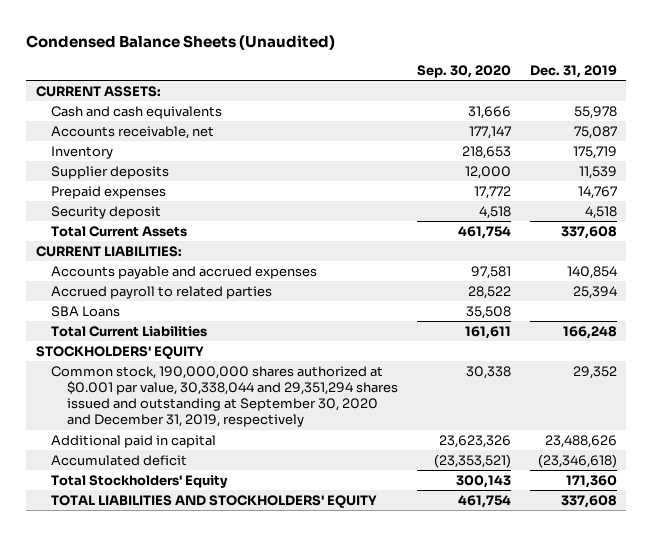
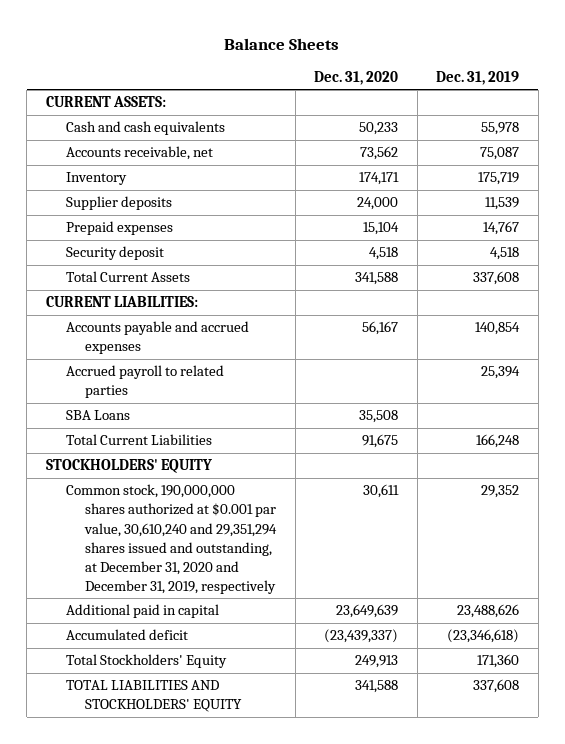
[26,34,336,50] Condensed Balance Sheets (Unaudited) -> [224,37,340,50] Balance Sheets
[416,64,511,78] Sep. 30, 2020 -> none
none -> [314,71,399,86] Dec. 31, 2020
[51,365,398,428] Common stock, 190,000,000 shares authorized at $0.001 par value, 30,338,044 and 29,351,294 shares issued and outstanding at September 30, 2020 and December 31, 2019, respectively -> [65,484,278,594] Common stock, 190,000,000 shares authorized at $0.001 par value, 30,610,240 and 29,351,294 shares issued and outstanding, at December 31, 2020 and December 31, 2019, respectively

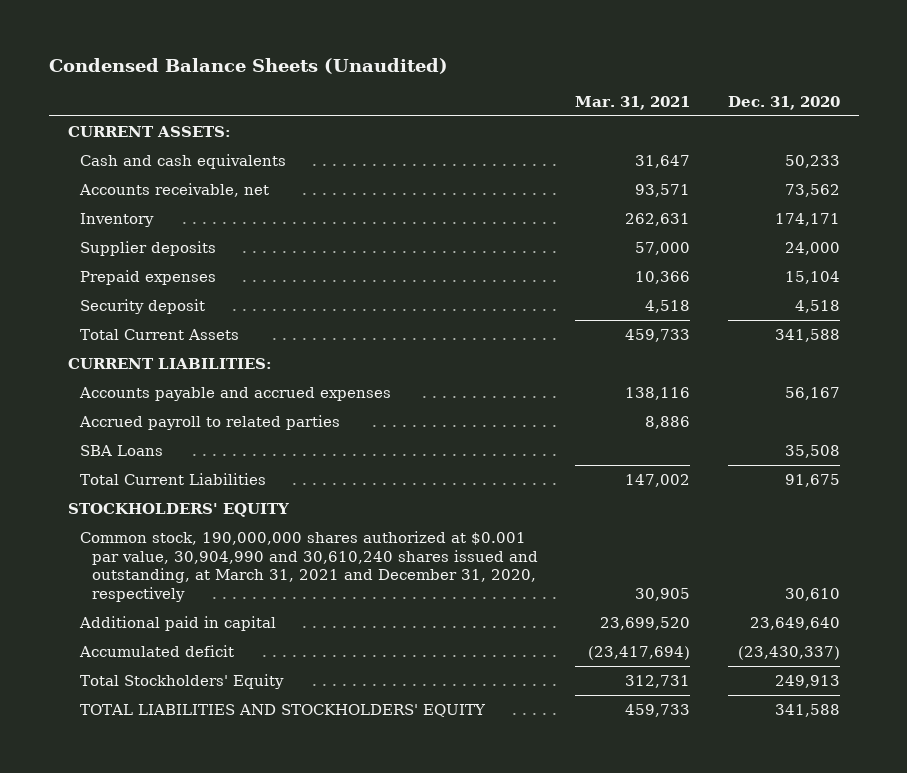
[224,37,340,50] Balance Sheets -> [48,58,448,75] Condensed Balance Sheets (Unaudited)
[436,71,520,86] Dec. 31, 2019 -> none
none -> [575,96,691,111] Mar. 31, 2021
[65,484,278,594] Common stock, 190,000,000 shares authorized at $0.001 par value, 30,610,240 and 29,351,294 shares issued and outstanding, at December 31, 2020 and December 31, 2019, respectively -> [79,530,538,602] Common stock, 190,000,000 shares authorized at $0.001 par value, 30,904,990 and 30,610,240 shares issued and outstanding, at March 31, 2021 and December 31, 2020, respectively
[363,484,400,499] 30,611 -> [784,587,840,601] 30,610
[336,604,399,619] 23,649,639 -> [749,616,840,630] 23,649,640
[324,629,399,644] (23,439,337) -> [737,645,840,660] (23,430,337)

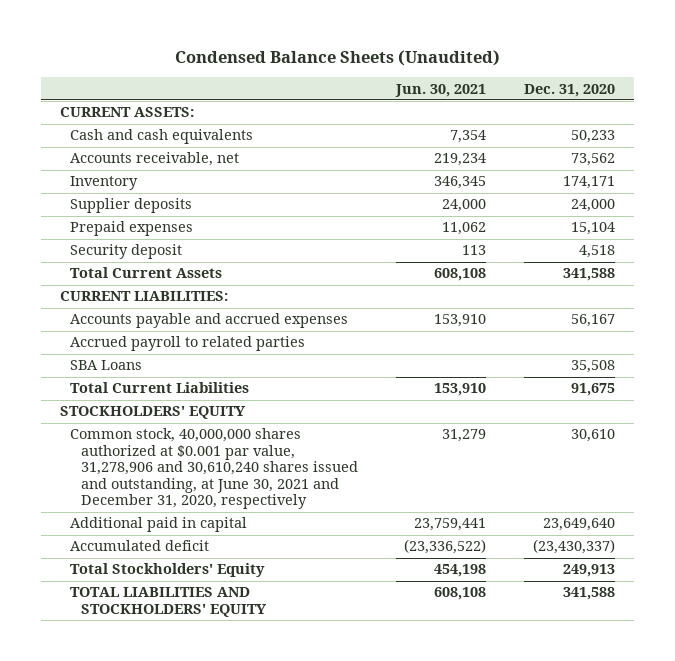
[575,96,691,111] Mar. 31, 2021 -> none
none -> [394,83,486,97] Jun. 30, 2021
[79,530,538,602] Common stock, 190,000,000 shares authorized at $0.001 par value, 30,904,990 and 30,610,240 shares issued and outstanding, at March 31, 2021 and December 31, 2020, respectively -> [70,428,358,510] Common stock, 40,000,000 shares authorized at $0.001 par value, 31,278,906 and 30,610,240 shares issued and outstanding, at June 30, 2021 and December 31, 2020, respectively

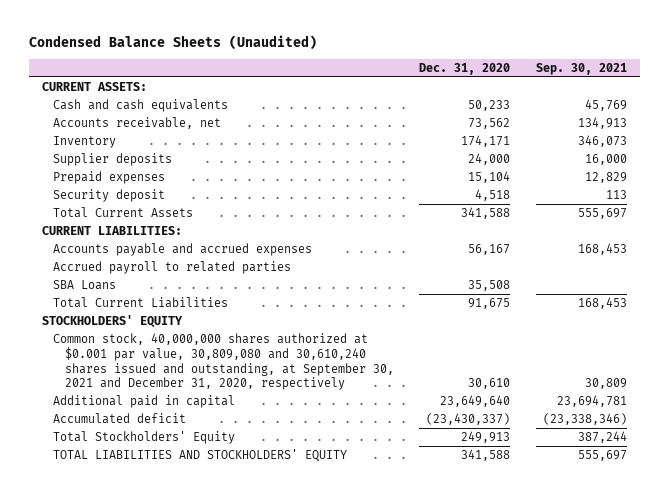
[394,83,486,97] Jun. 30, 2021 -> none
none -> [536,62,628,75] Sep. 30, 2021
[70,428,358,510] Common stock, 40,000,000 shares authorized at $0.001 par value, 31,278,906 and 30,610,240 shares issued and outstanding, at June 30, 2021 and December 31, 2020, respectively -> [53,332,394,391] Common stock, 40,000,000 shares authorized at $0.001 par value, 30,809,080 and 30,610,240 shares issued and outstanding, at September 30, 2021 and December 31, 2020, respectively

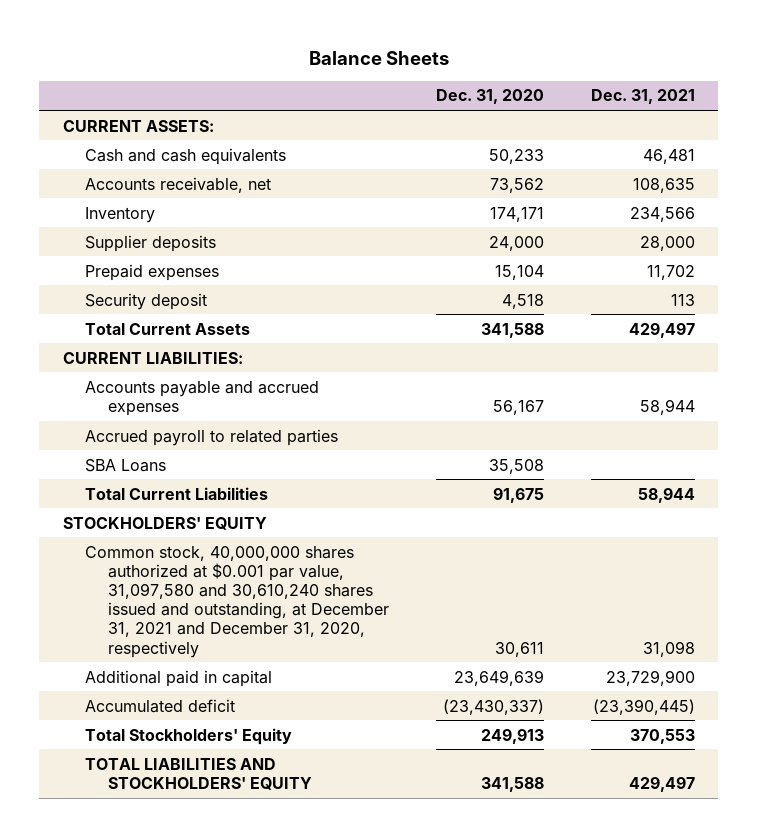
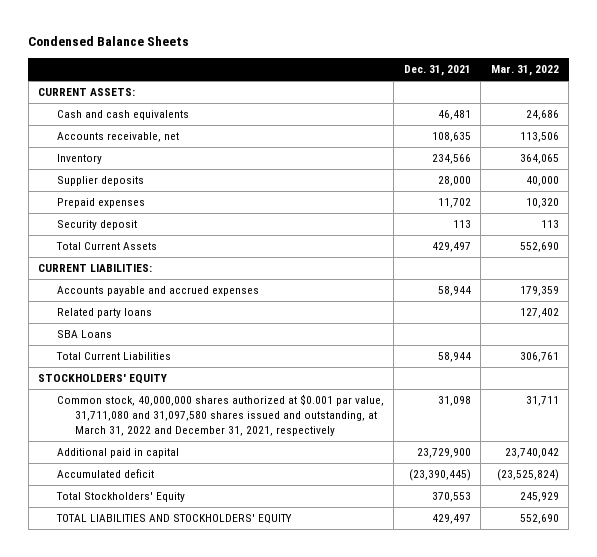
[308,50,449,65] Balance Sheets -> [28,36,190,47] Condensed Balance Sheets
[435,89,544,105] Dec. 31, 2020 -> none
none -> [490,65,559,77] Mar. 31, 2022
[85,428,339,446] Accrued payroll to related parties -> none
none -> [56,308,152,319] Related party loans
[85,545,389,658] Common stock, 40,000,000 shares authorized at $0.001 par value, 31,097,580 and 30,610,240 shares issued and outstanding, at December 31, 2021 and December 31, 2020, respectively -> [56,394,384,437] Common stock, 40,000,000 shares authorized at $0.001 par value, 31,711,080 and 31,097,580 shares issued and outstanding, at March 31, 2022 and December 31, 2021, respectively

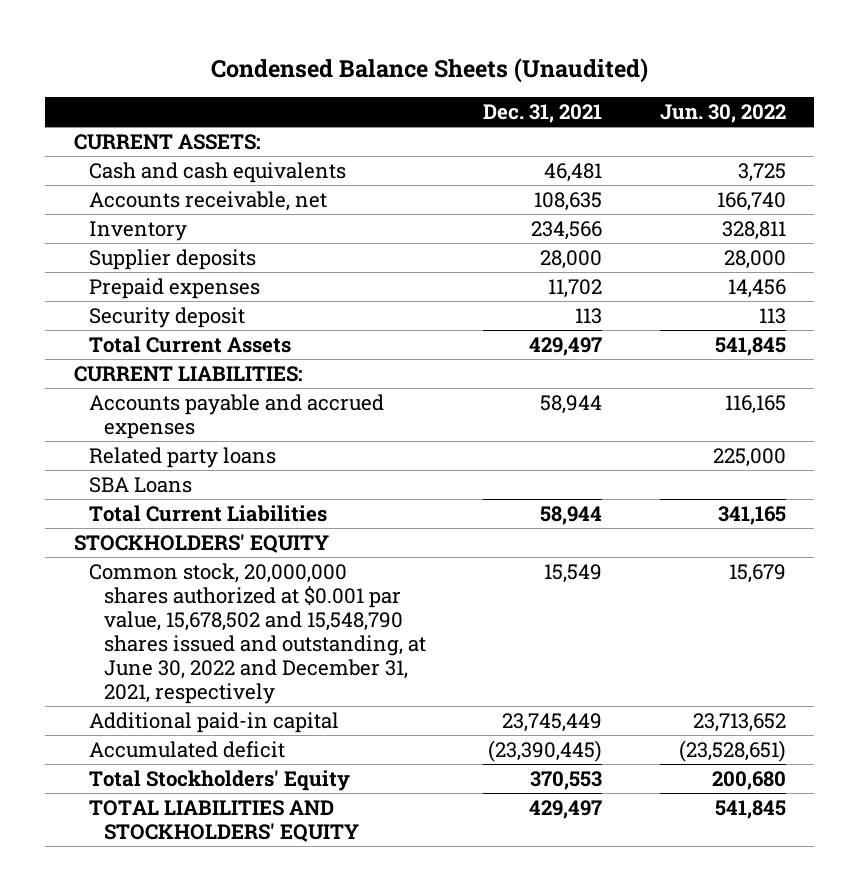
[28,36,190,47] Condensed Balance Sheets -> [210,57,648,83] Condensed Balance Sheets (Unaudited)
[490,65,559,77] Mar. 31, 2022 -> none
none -> [659,103,786,123] Jun. 30, 2022
[56,394,384,437] Common stock, 40,000,000 shares authorized at $0.001 par value, 31,711,080 and 31,097,580 shares issued and outstanding, at March 31, 2022 and December 31, 2021, respectively -> [88,562,426,704] Common stock, 20,000,000 shares authorized at $0.001 par value, 15,678,502 and 15,548,790 shares issued and outstanding, at June 30, 2022 and December 31, 2021, respectively
[437,396,471,407] 31,098 -> [544,563,603,583] 15,549
[56,448,179,459] Additional paid in capital -> [88,711,339,733] Additional paid-in capital
[416,448,471,459] 23,729,900 -> [502,712,603,732] 23,745,449

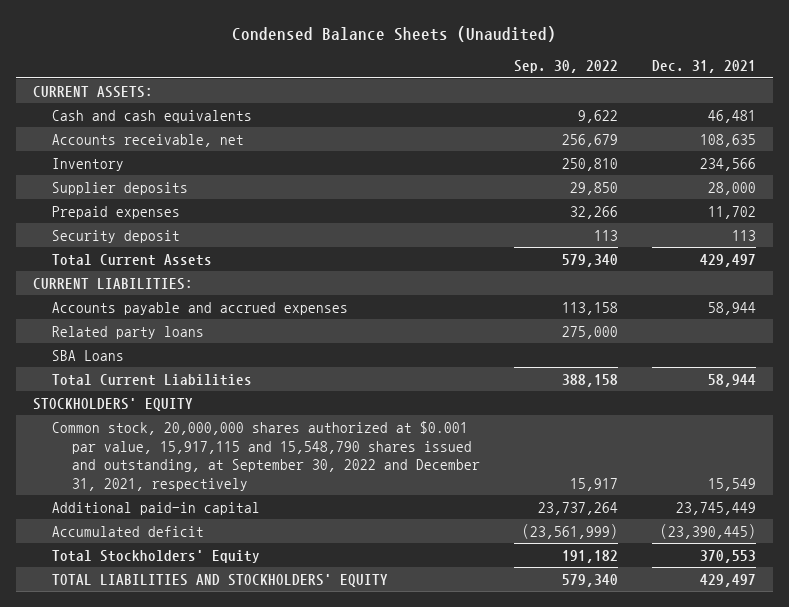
[659,103,786,123] Jun. 30, 2022 -> none
none -> [513,60,618,74] Sep. 30, 2022
[88,562,426,704] Common stock, 20,000,000 shares authorized at $0.001 par value, 15,678,502 and 15,548,790 shares issued and outstanding, at June 30, 2022 and December 31, 2021, respectively -> [52,420,480,492] Common stock, 20,000,000 shares authorized at $0.001 par value, 15,917,115 and 15,548,790 shares issued and outstanding, at September 30, 2022 and December 31, 2021, respectively

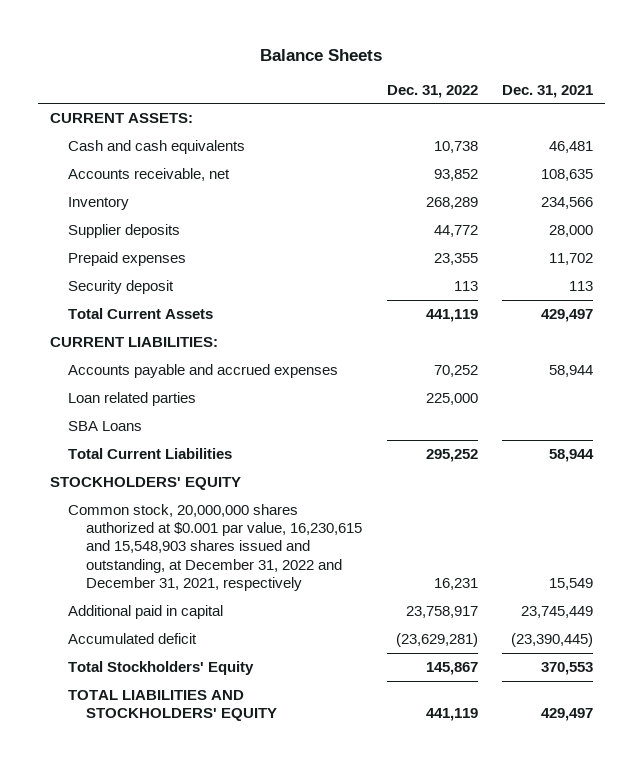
[232,25,557,42] Condensed Balance Sheets (Unaudited) -> [260,48,383,61] Balance Sheets
[513,60,618,74] Sep. 30, 2022 -> none
none -> [386,84,478,98] Dec. 31, 2022
[52,325,205,339] Related party loans -> [67,391,196,406] Loan related parties
[52,420,480,492] Common stock, 20,000,000 shares authorized at $0.001 par value, 15,917,115 and 15,548,790 shares issued and outstanding, at September 30, 2022 and December 31, 2021, respectively -> [67,503,363,591] Common stock, 20,000,000 shares authorized at $0.001 par value, 16,230,615 and 15,548,903 shares issued and outstanding, at December 31, 2022 and December 31, 2021, respectively
[52,501,261,515] Additional paid-in capital -> [67,604,223,619] Additional paid in capital

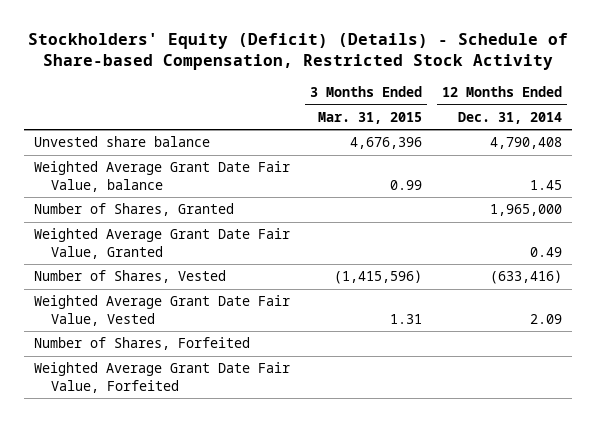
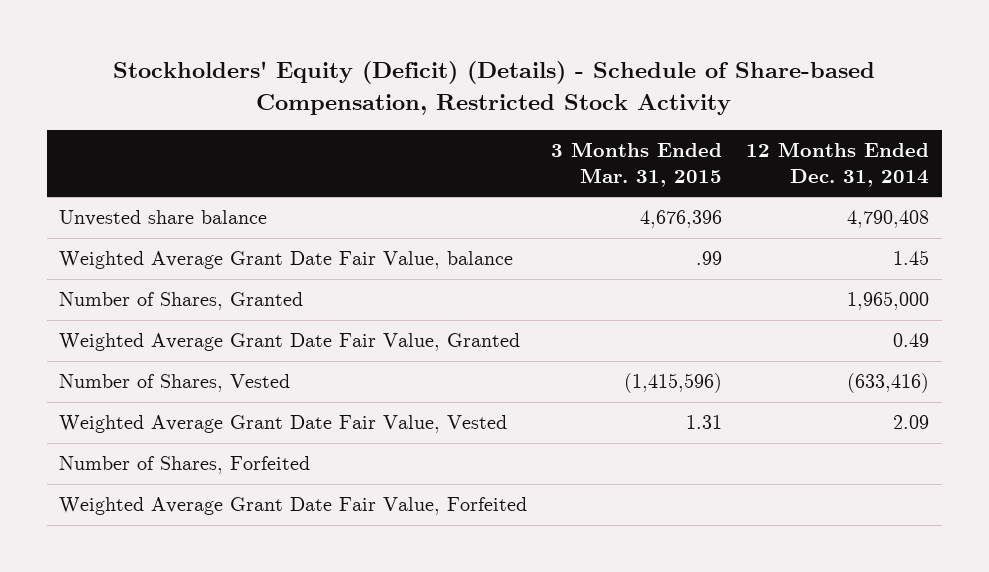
[389,180,422,191] 0.99 -> [696,251,723,266] .99

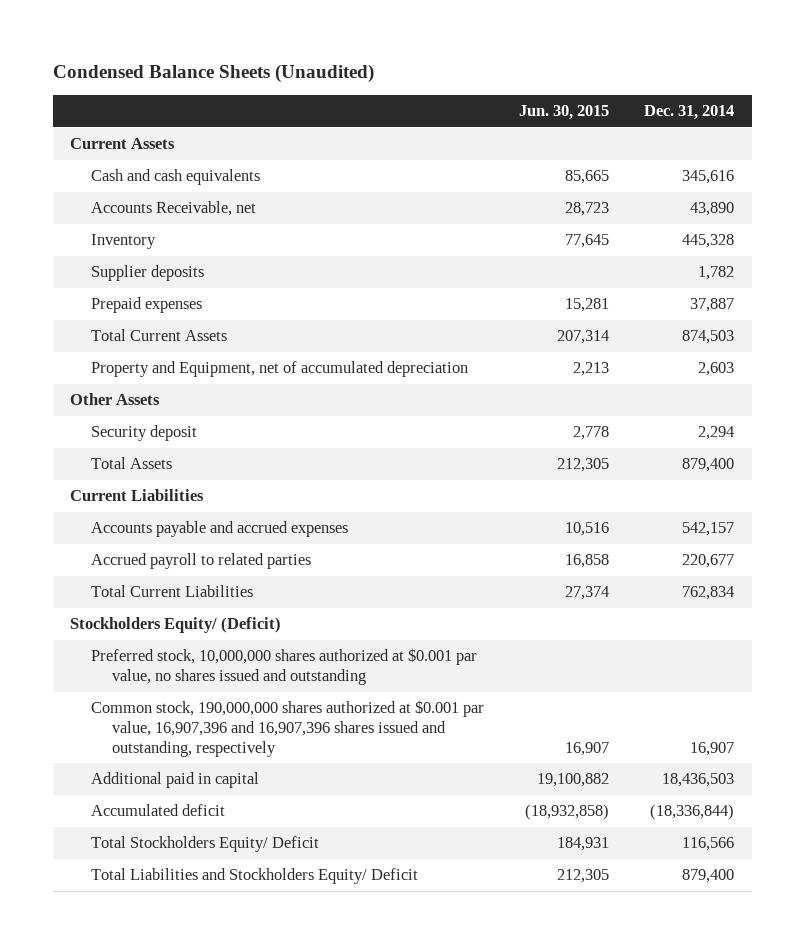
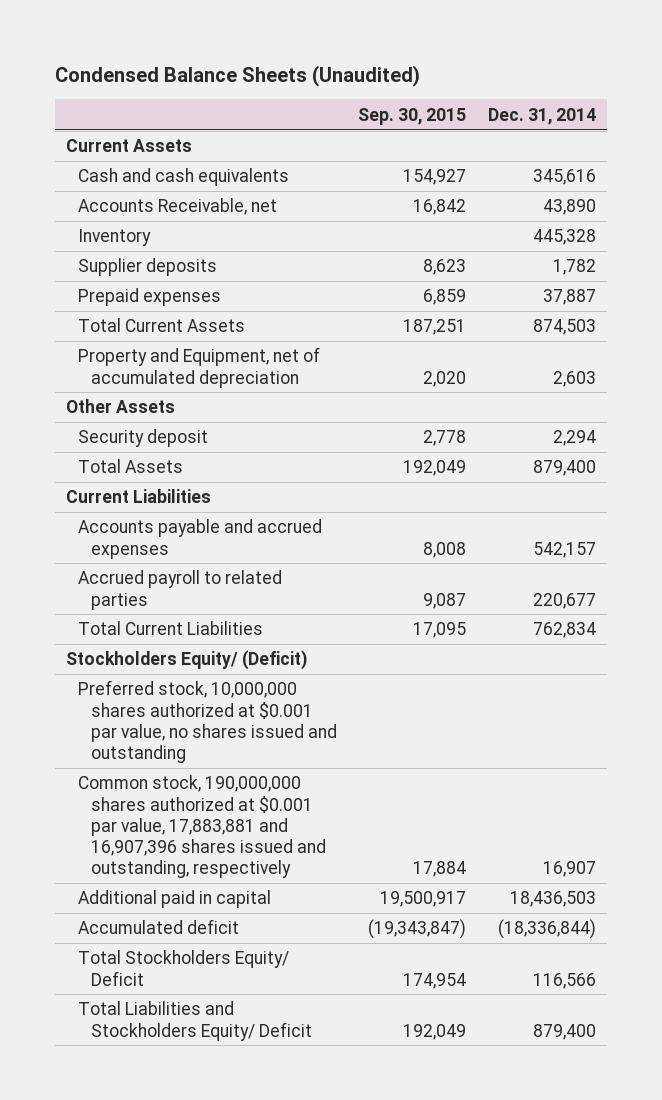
[519,104,610,120] Jun. 30, 2015 -> none
none -> [358,107,467,125] Sep. 30, 2015
[90,700,484,757] Common stock, 190,000,000 shares authorized at $0.001 par value, 16,907,396 and 16,907,396 shares issued and outstanding, respectively -> [78,775,327,879] Common stock, 190,000,000 shares authorized at $0.001 par value, 17,883,881 and 16,907,396 shares issued and outstanding, respectively

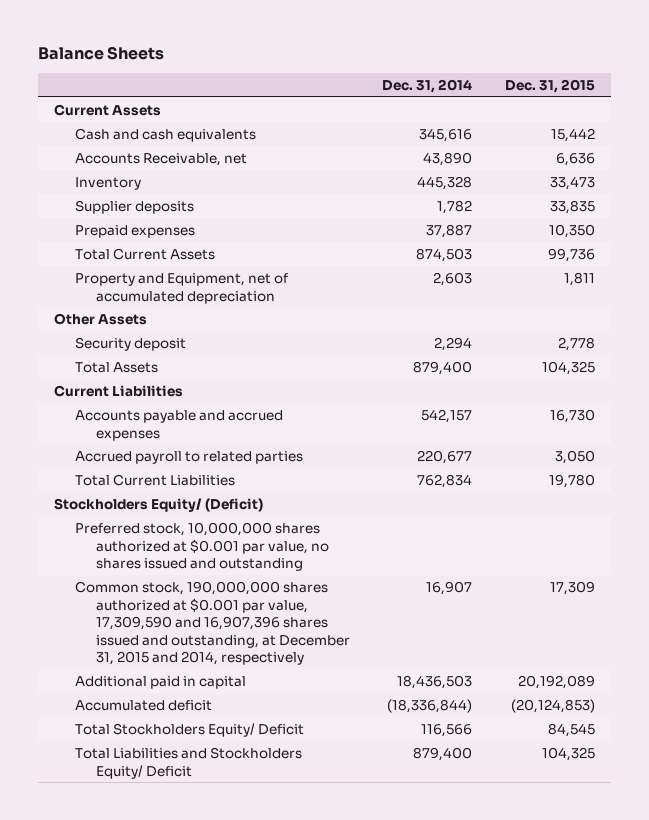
[55,65,421,88] Condensed Balance Sheets (Unaudited) -> [37,46,164,61] Balance Sheets
[358,107,467,125] Sep. 30, 2015 -> none
none -> [504,78,595,93] Dec. 31, 2015
[78,775,327,879] Common stock, 190,000,000 shares authorized at $0.001 par value, 17,883,881 and 16,907,396 shares issued and outstanding, respectively -> [75,580,351,666] Common stock, 190,000,000 shares authorized at $0.001 par value, 17,309,590 and 16,907,396 shares issued and outstanding, at December 31, 2015 and 2014, respectively

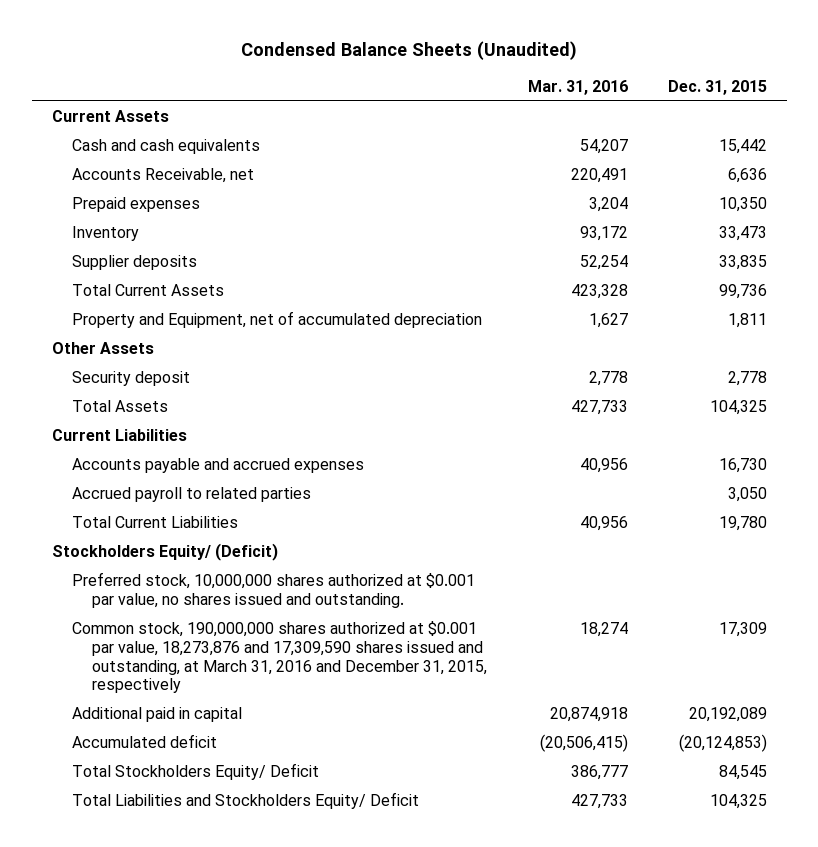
[37,46,164,61] Balance Sheets -> [241,41,578,61] Condensed Balance Sheets (Unaudited)
[382,78,473,93] Dec. 31, 2014 -> none
none -> [527,79,628,95] Mar. 31, 2016
[75,224,196,238] Prepaid expenses -> [72,196,201,212] Prepaid expenses
[75,521,330,572] Preferred stock, 10,000,000 shares authorized at $0.001 par value, no shares issued and outstanding -> [72,571,476,608] Preferred stock, 10,000,000 shares authorized at $0.001 par value, no shares issued and outstanding.
[75,580,351,666] Common stock, 190,000,000 shares authorized at $0.001 par value, 17,309,590 and 16,907,396 shares issued and outstanding, at December 31, 2015 and 2014, respectively -> [72,620,488,694] Common stock, 190,000,000 shares authorized at $0.001 par value, 18,273,876 and 17,309,590 shares issued and outstanding, at March 31, 2016 and December 31, 2015, respectively

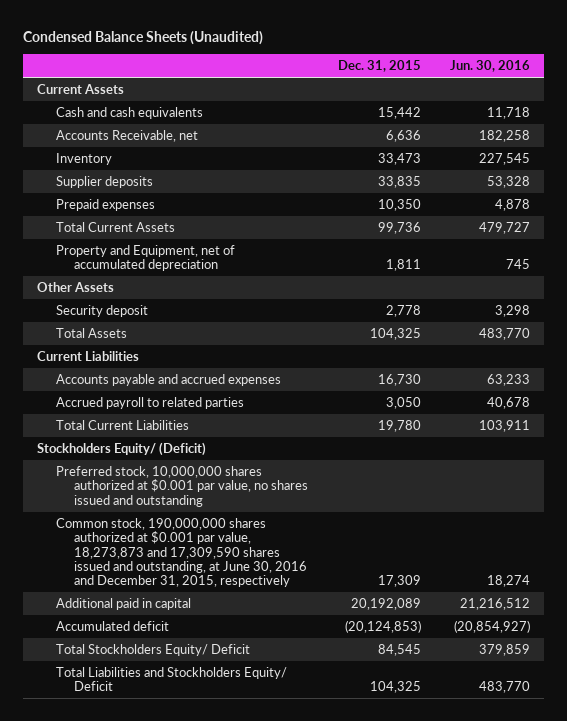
[527,79,628,95] Mar. 31, 2016 -> none
none -> [449,60,530,73] Jun. 30, 2016
[72,196,201,212] Prepaid expenses -> [55,198,155,211] Prepaid expenses
[72,571,476,608] Preferred stock, 10,000,000 shares authorized at $0.001 par value, no shares issued and outstanding. -> [55,465,309,507] Preferred stock, 10,000,000 shares authorized at $0.001 par value, no shares issued and outstanding
[72,620,488,694] Common stock, 190,000,000 shares authorized at $0.001 par value, 18,273,876 and 17,309,590 shares issued and outstanding, at March 31, 2016 and December 31, 2015, respectively -> [55,517,308,588] Common stock, 190,000,000 shares authorized at $0.001 par value, 18,273,873 and 17,309,590 shares issued and outstanding, at June 30, 2016 and December 31, 2015, respectively

